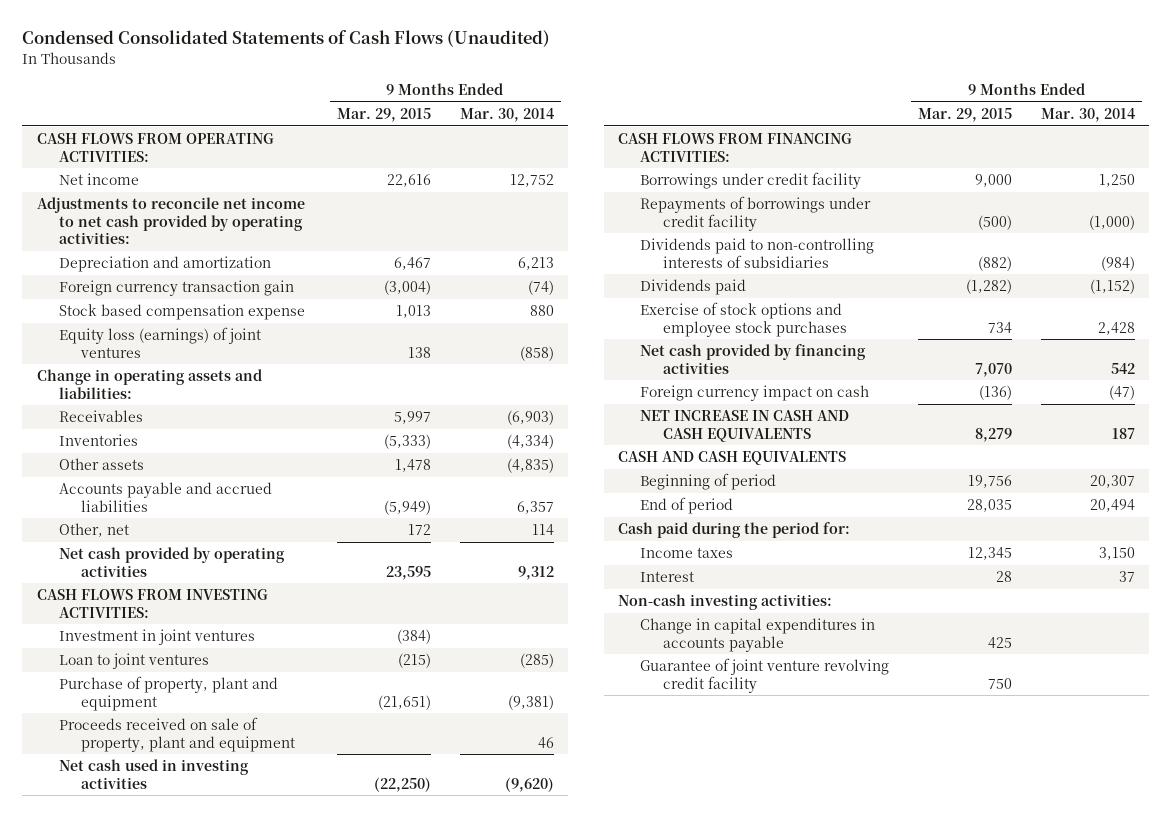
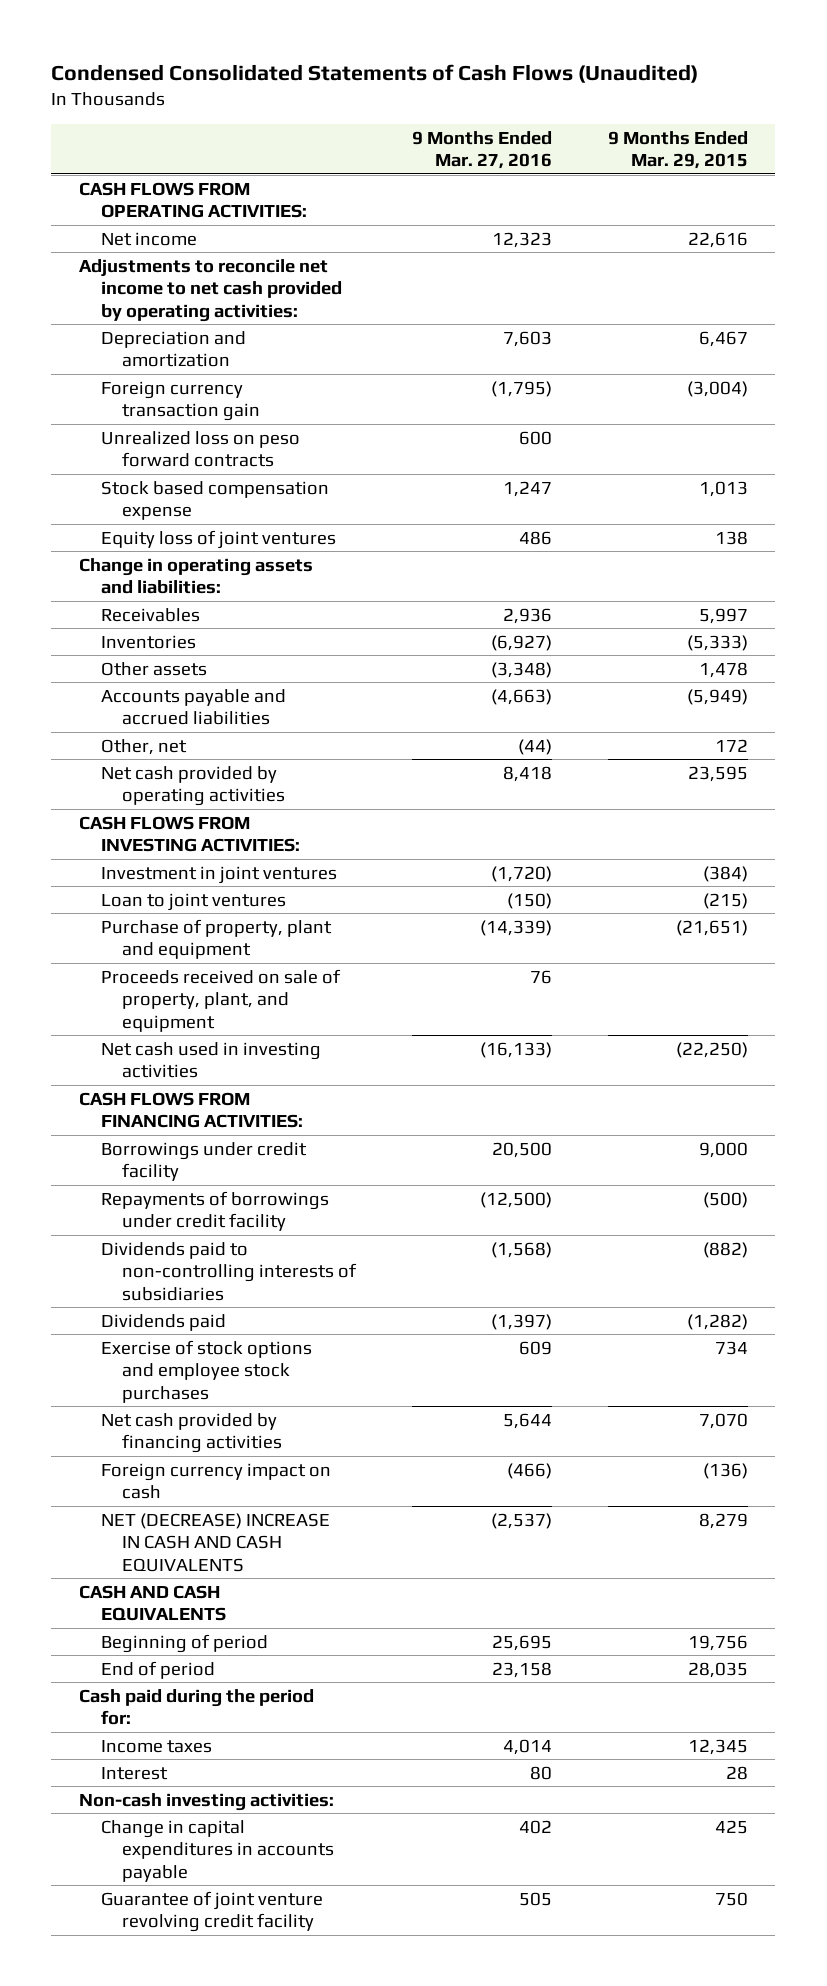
[459,107,554,122] Mar. 30, 2014 -> none
none -> [411,130,552,170] 9 Months Ended Mar. 27, 2016
none -> [100,430,300,468] Unrealized loss on peso forward contracts
[59,327,262,358] Equity loss (earnings) of joint ventures -> [100,529,336,549] Equity loss of joint ventures
[59,717,296,752] Proceeds received on sale of property, plant and equipment -> [100,968,341,1032] Proceeds received on sale of property, plant, and equipment
[640,410,850,442] NET INCREASE IN CASH AND CASH EQUIVALENTS -> [100,1512,330,1572] NET (DECREASE) INCREASE IN CASH AND CASH EQUIVALENTS

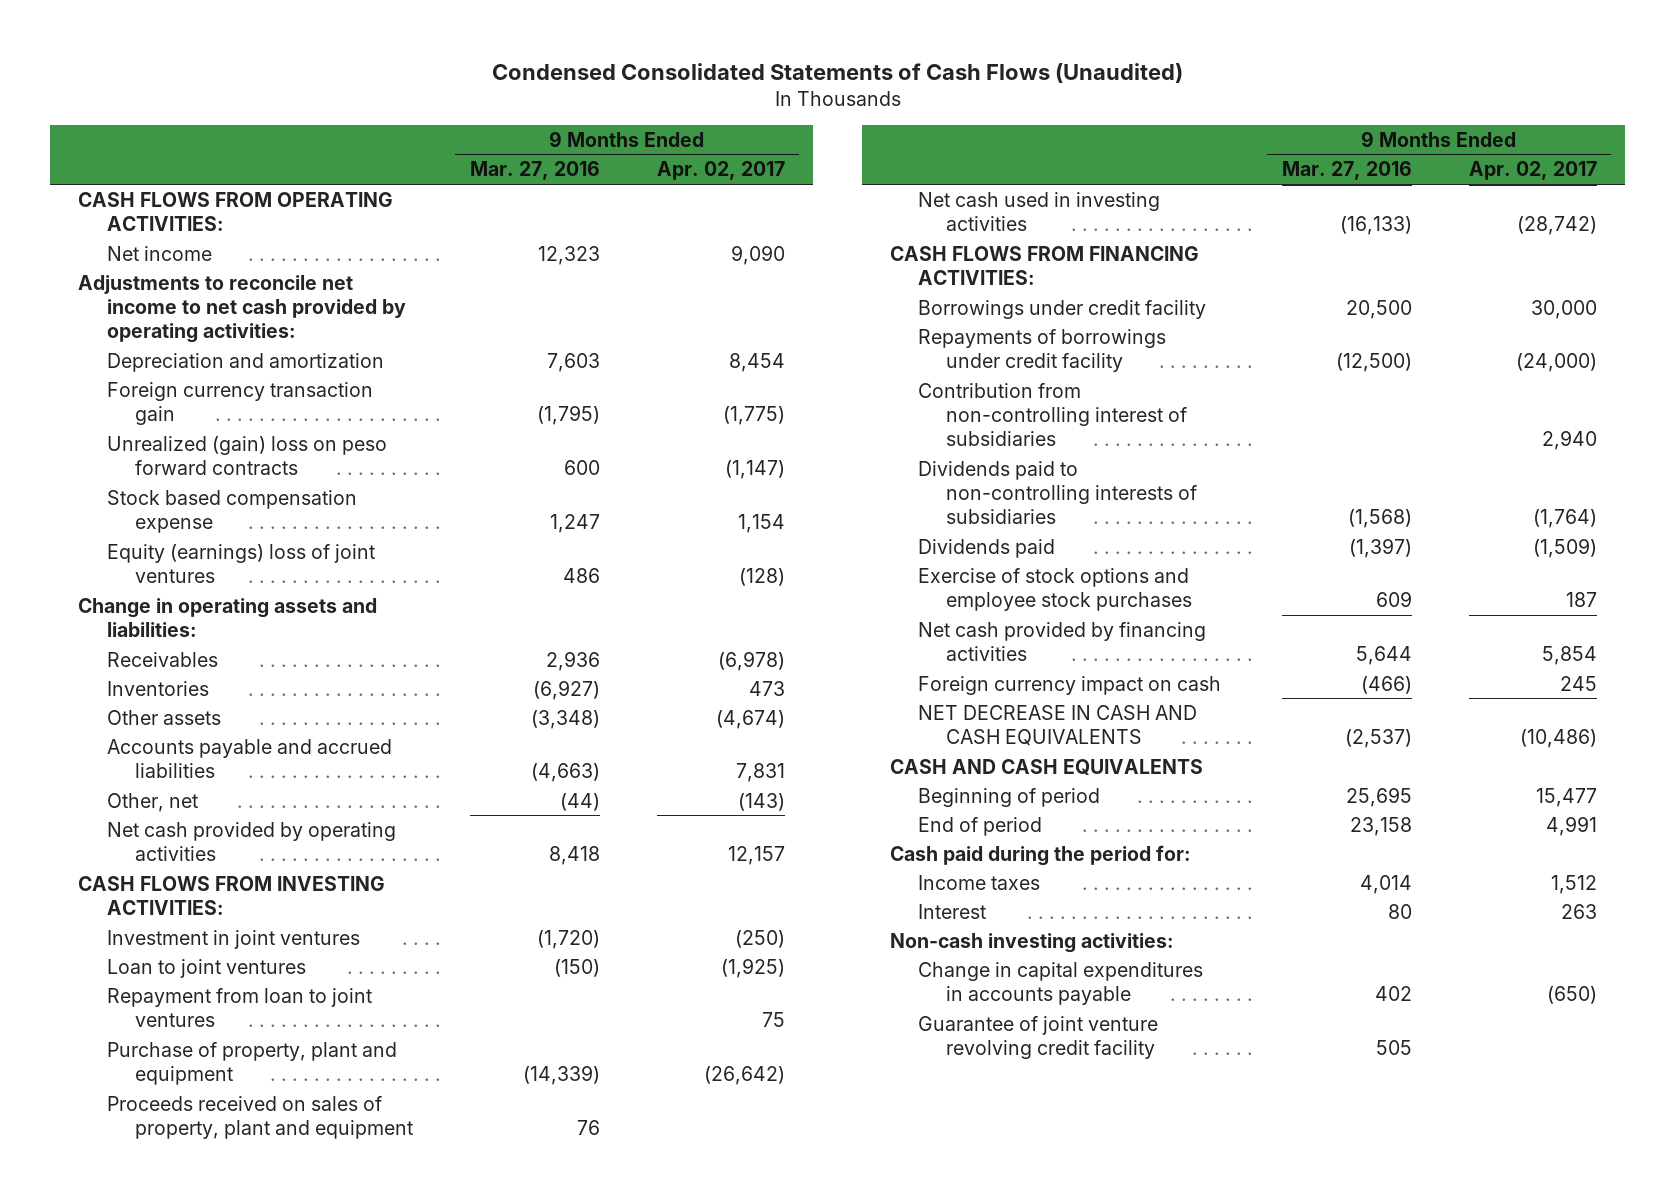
[607,130,748,170] 9 Months Ended Mar. 29, 2015 -> none
none -> [656,161,785,181] Apr. 02, 2017
[100,430,300,468] Unrealized loss on peso forward contracts -> [106,435,387,476] Unrealized (gain) loss on peso forward contracts
[100,529,336,549] Equity loss of joint ventures -> [106,543,375,584] Equity (earnings) loss of joint ventures
none -> [106,987,372,1028] Repayment from loan to joint ventures
[100,968,341,1032] Proceeds received on sale of property, plant, and equipment -> [106,1095,413,1140] Proceeds received on sales of property, plant and equipment
none -> [918,382,1188,447] Contribution from non-controlling interest of subsidiaries
[100,1512,330,1572] NET (DECREASE) INCREASE IN CASH AND CASH EQUIVALENTS -> [918,704,1198,747] NET DECREASE IN CASH AND CASH EQUIVALENTS

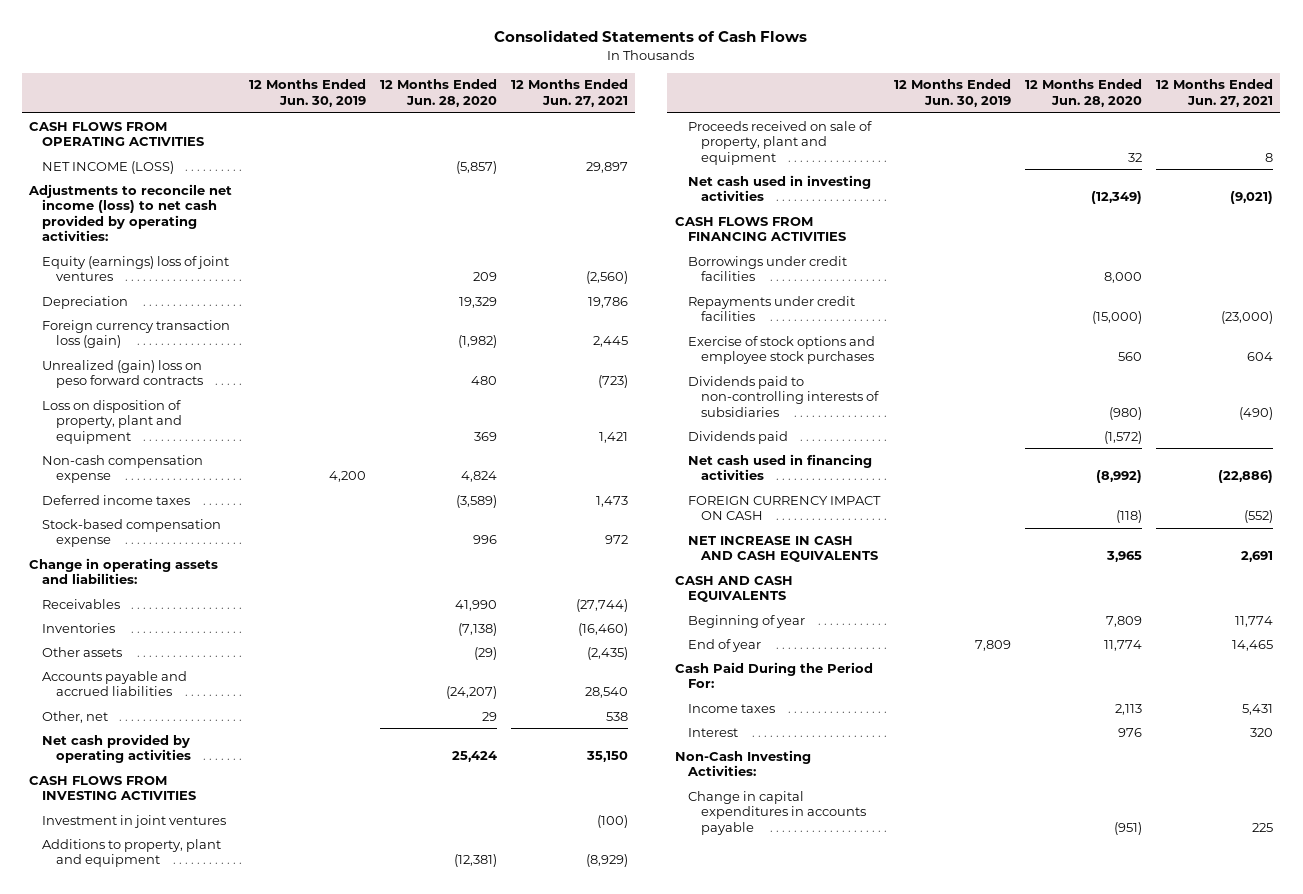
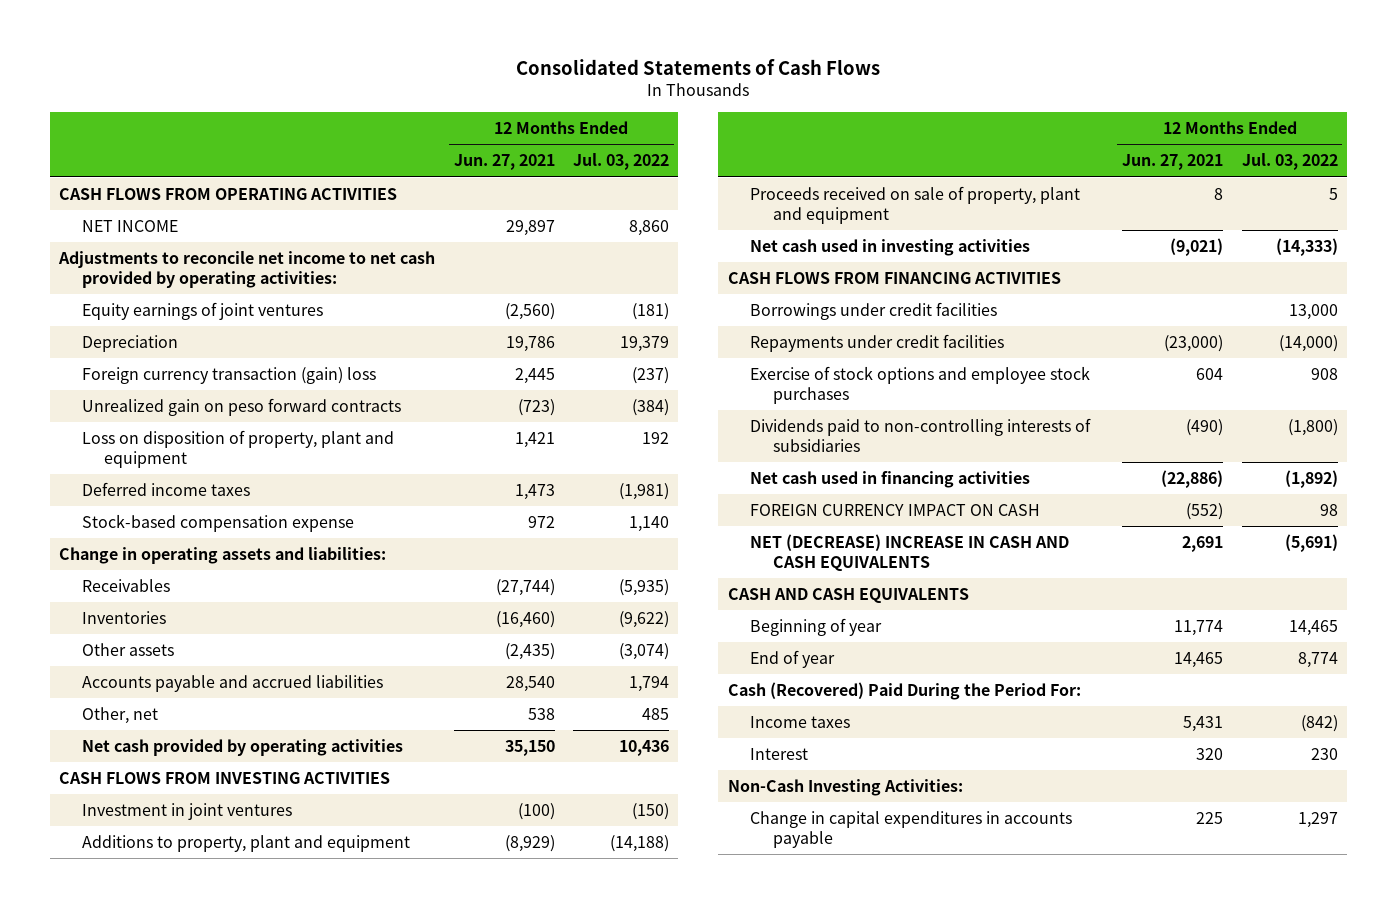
[248,79,366,107] 12 Months Ended Jun. 30, 2019 -> none
[379,79,497,107] 12 Months Ended Jun. 28, 2020 -> none
none -> [573,153,670,171] Jul. 03, 2022
[42,160,175,174] NET INCOME (LOSS) -> [81,219,178,232] NET INCOME
[28,183,233,242] Adjustments to reconcile net income (loss) to net cash provided by operating activities: -> [58,250,436,289] Adjustments to reconcile net income to net cash provided by operating activities:
[42,255,230,282] Equity (earnings) loss of joint ventures -> [81,301,323,320] Equity earnings of joint ventures
[42,319,231,349] Foreign currency transaction loss (gain) -> [81,366,376,384] Foreign currency transaction (gain) loss
[42,359,203,389] Unrealized (gain) loss on peso forward contracts -> [81,397,401,416] Unrealized gain on peso forward contracts
[42,454,204,484] Non-cash compensation expense -> none
[687,430,788,444] Dividends paid -> none
[687,535,878,563] NET INCREASE IN CASH AND CASH EQUIVALENTS -> [750,533,1070,572] NET (DECREASE) INCREASE IN CASH AND CASH EQUIVALENTS
[674,661,873,689] Cash Paid During the Period For: -> [727,681,1081,700] Cash (Recovered) Paid During the Period For:

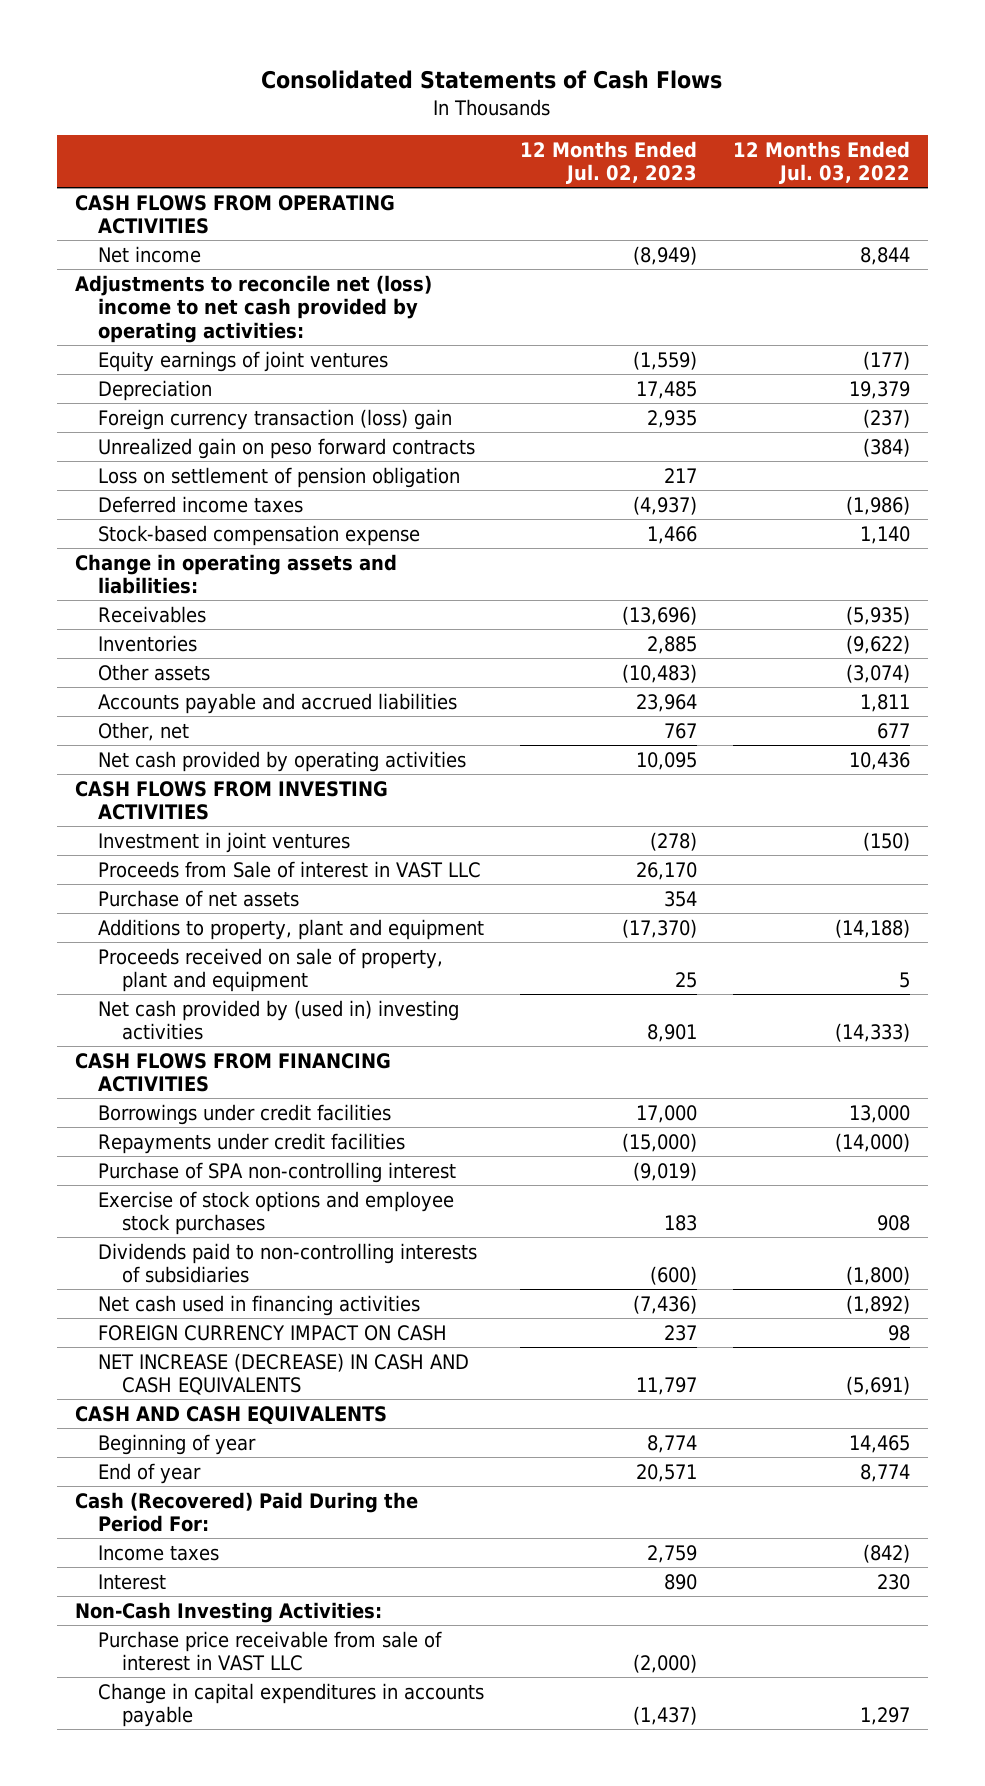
[453,154,555,171] Jun. 27, 2021 -> none
none -> [520,140,698,185] 12 Months Ended Jul. 02, 2023
[81,219,178,232] NET INCOME -> [98,245,202,263] Net income
[629,219,670,236] 8,860 -> [859,246,910,265] 8,844
[58,250,436,289] Adjustments to reconcile net income to net cash provided by operating activities: -> [74,274,432,343] Adjustments to reconcile net (loss) income to net cash provided by operating activities:
[632,302,670,320] (181) -> [862,350,910,370] (177)
[81,366,376,384] Foreign currency transaction (gain) loss -> [98,408,453,430] Foreign currency transaction (loss) gain
[81,429,394,469] Loss on disposition of property, plant and equipment -> none
none -> [98,466,461,488] Loss on settlement of pension obligation
[619,482,670,500] (1,981) -> [845,495,910,515] (1,986)
[629,675,670,692] 1,794 -> [859,693,910,712] 1,811
[642,707,670,720] 485 -> [876,722,910,739] 677
none -> [98,860,482,878] Proceeds from Sale of interest in VAST LLC
none -> [98,889,300,907] Purchase of net assets
[750,238,1031,256] Net cash used in investing activities -> [98,999,460,1041] Net cash provided by (used in) investing activities
none -> [98,1161,457,1183] Purchase of SPA non-controlling interest
[750,533,1070,572] NET (DECREASE) INCREASE IN CASH AND CASH EQUIVALENTS -> [98,1352,470,1396] NET INCREASE (DECREASE) IN CASH AND CASH EQUIVALENTS
none -> [98,1630,443,1672] Purchase price receivable from sale of interest in VAST LLC

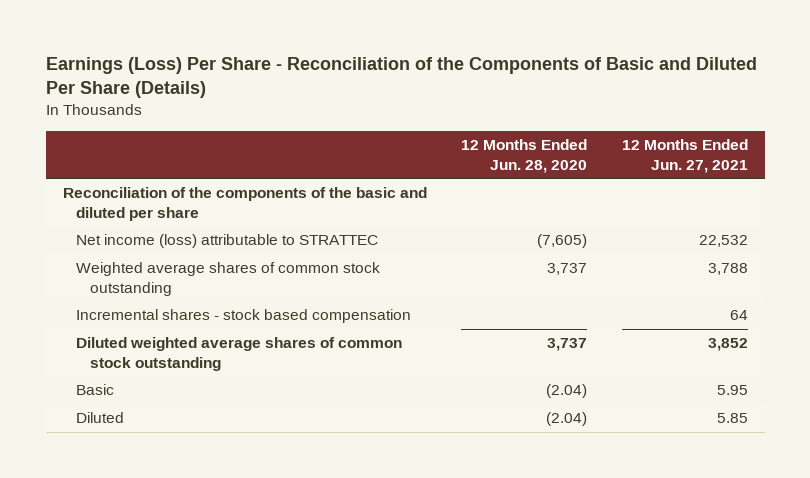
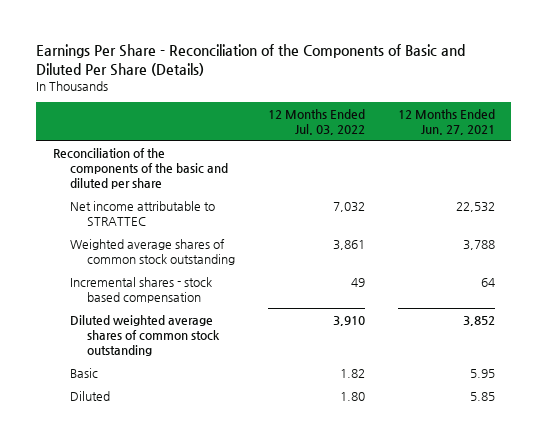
[45,56,757,99] Earnings (Loss) Per Share - Reconciliation of the Components of Basic and Diluted Per Share (Details) -> [36,44,466,76] Earnings Per Share - Reconciliation of the Components of Basic and Diluted Per Share (Details)
[461,139,588,173] 12 Months Ended Jun. 28, 2020 -> none
none -> [268,109,366,136] 12 Months Ended Jul. 03, 2022
[76,234,379,249] Net income (loss) attributable to STRATTEC -> [69,200,215,226] Net income attributable to STRATTEC

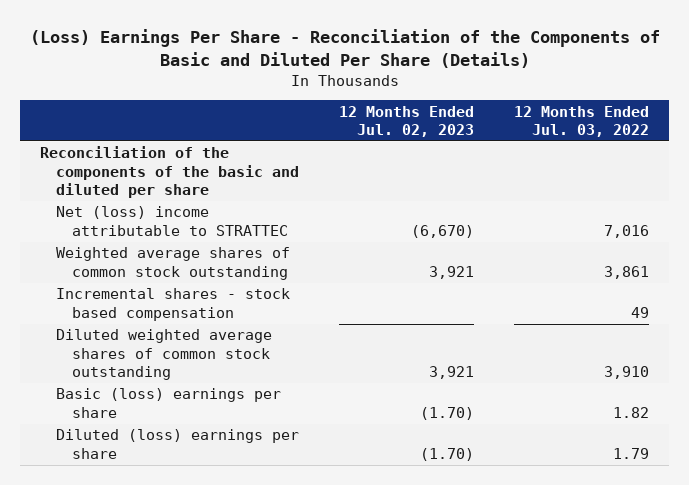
[36,44,466,76] Earnings Per Share - Reconciliation of the Components of Basic and Diluted Per Share (Details) -> [29,29,660,68] (Loss) Earnings Per Share - Reconciliation of the Components of Basic and Diluted Per Share (Details)
[397,109,495,136] 12 Months Ended Jun. 27, 2021 -> none
none -> [339,105,475,138] 12 Months Ended Jul. 02, 2023
[69,200,215,226] Net income attributable to STRATTEC -> [56,206,288,236] Net (loss) income attributable to STRATTEC
[333,201,366,212] 7,032 -> [603,224,649,238] 7,016
[69,367,98,378] Basic -> [56,388,282,418] Basic (loss) earnings per share
[69,390,110,401] Diluted -> [56,429,300,459] Diluted (loss) earnings per share
[340,391,366,401] 1.80 -> [612,447,649,459] 1.79

